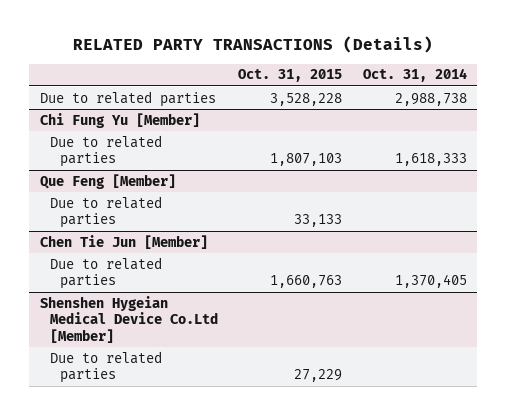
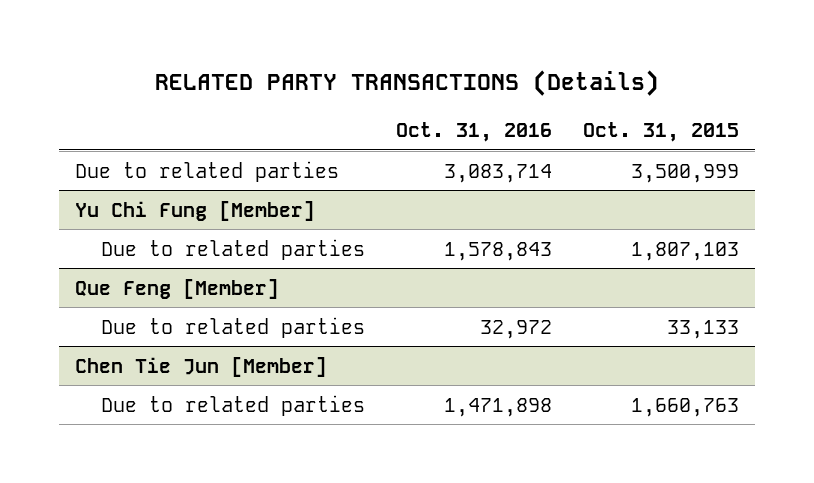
[362,68,467,83] Oct. 31, 2014 -> none
none -> [396,121,553,142] Oct. 31, 2016
[270,92,343,106] 3,528,228 -> [631,163,740,183] 3,500,999
[39,112,200,128] Chi Fung Yu [Member] -> [74,200,315,221] Yu Chi Fung [Member]
[39,295,218,344] Shenshen Hygeian Medical Device Co.Ltd [Member] -> none
[49,350,162,384] Due to related parties -> none

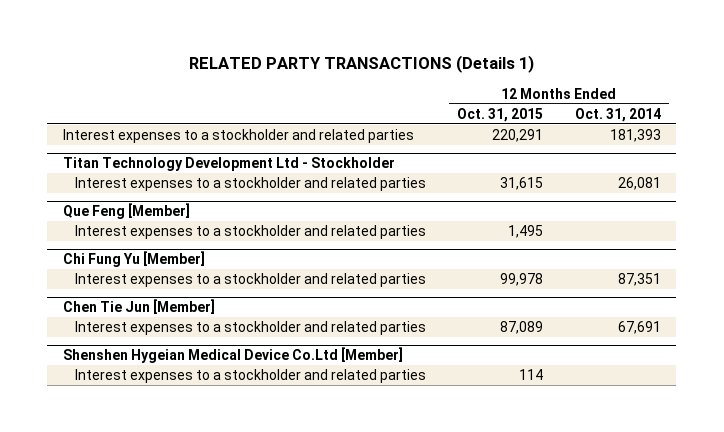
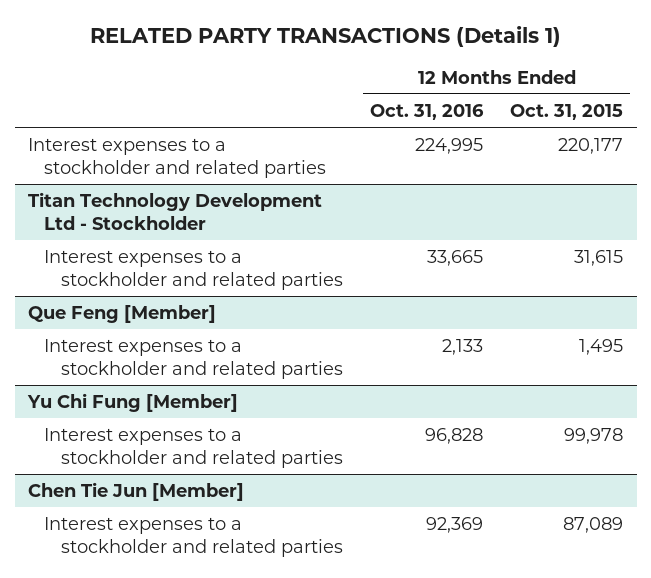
[574,107,661,122] Oct. 31, 2014 -> none
none -> [370,103,485,120] Oct. 31, 2016
[492,129,544,143] 220,291 -> [558,137,624,154] 220,177
[62,251,205,268] Chi Fung Yu [Member] -> [27,392,239,412] Yu Chi Fung [Member]
[62,347,403,364] Shenshen Hygeian Medical Device Co.Ltd [Member] -> none
[74,369,426,384] Interest expenses to a stockholder and related parties -> none

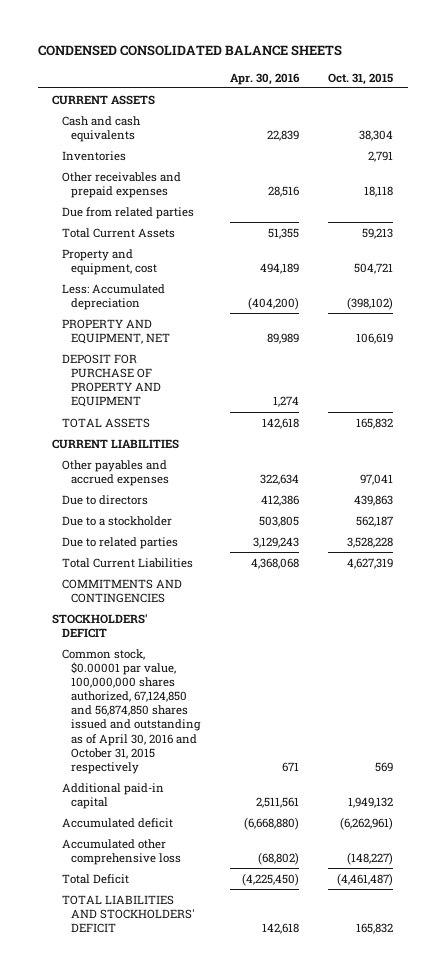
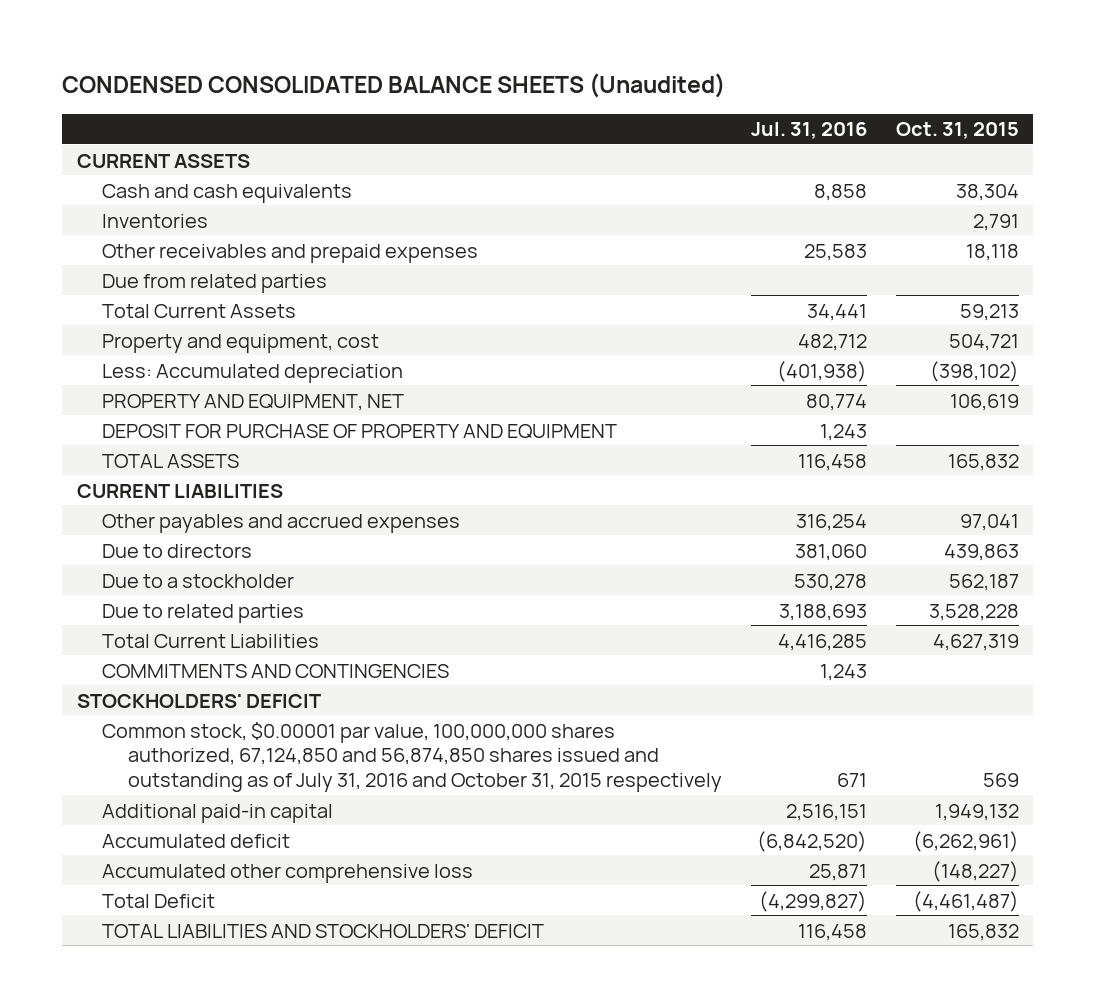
[37,45,342,57] CONDENSED CONSOLIDATED BALANCE SHEETS -> [62,73,726,99] CONDENSED CONSOLIDATED BALANCE SHEETS (Unaudited)
[229,72,300,85] Apr. 30, 2016 -> none
none -> [750,122,867,140] Jul. 31, 2016
[61,648,202,774] Common stock, $0.00001 par value, 100,000,000 shares authorized, 67,124,850 and 56,874,850 shares issued and outstanding as of April 30, 2016 and October 31, 2015 respectively -> [102,721,722,793] Common stock, $0.00001 par value, 100,000,000 shares authorized, 67,124,850 and 56,874,850 shares issued and outstanding as of July 31, 2016 and October 31, 2015 respectively

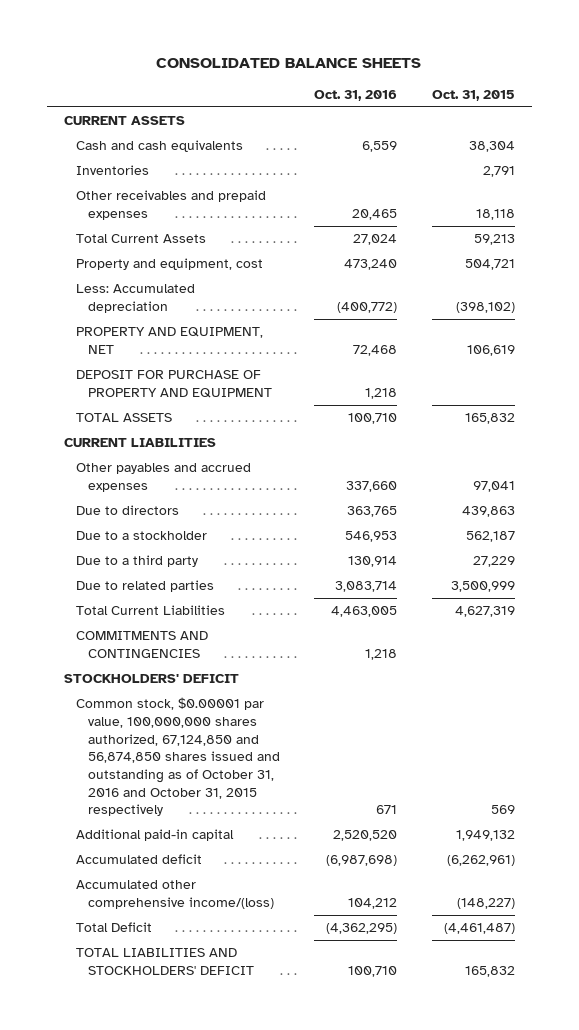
[62,73,726,99] CONDENSED CONSOLIDATED BALANCE SHEETS (Unaudited) -> [156,58,422,69] CONSOLIDATED BALANCE SHEETS
[750,122,867,140] Jul. 31, 2016 -> none
none -> [314,89,398,101] Oct. 31, 2016
[102,273,328,293] Due from related parties -> none
none -> [76,555,199,568] Due to a third party
[928,603,1019,621] 3,528,228 -> [450,581,515,593] 3,500,999
[102,721,722,793] Common stock, $0.00001 par value, 100,000,000 shares authorized, 67,124,850 and 56,874,850 shares issued and outstanding as of July 31, 2016 and October 31, 2015 respectively -> [76,697,281,817] Common stock, $0.00001 par value, 100,000,000 shares authorized, 67,124,850 and 56,874,850 shares issued and outstanding as of October 31, 2016 and October 31, 2015 respectively
[102,863,474,883] Accumulated other comprehensive loss -> [76,880,275,909] Accumulated other comprehensive income/(loss)

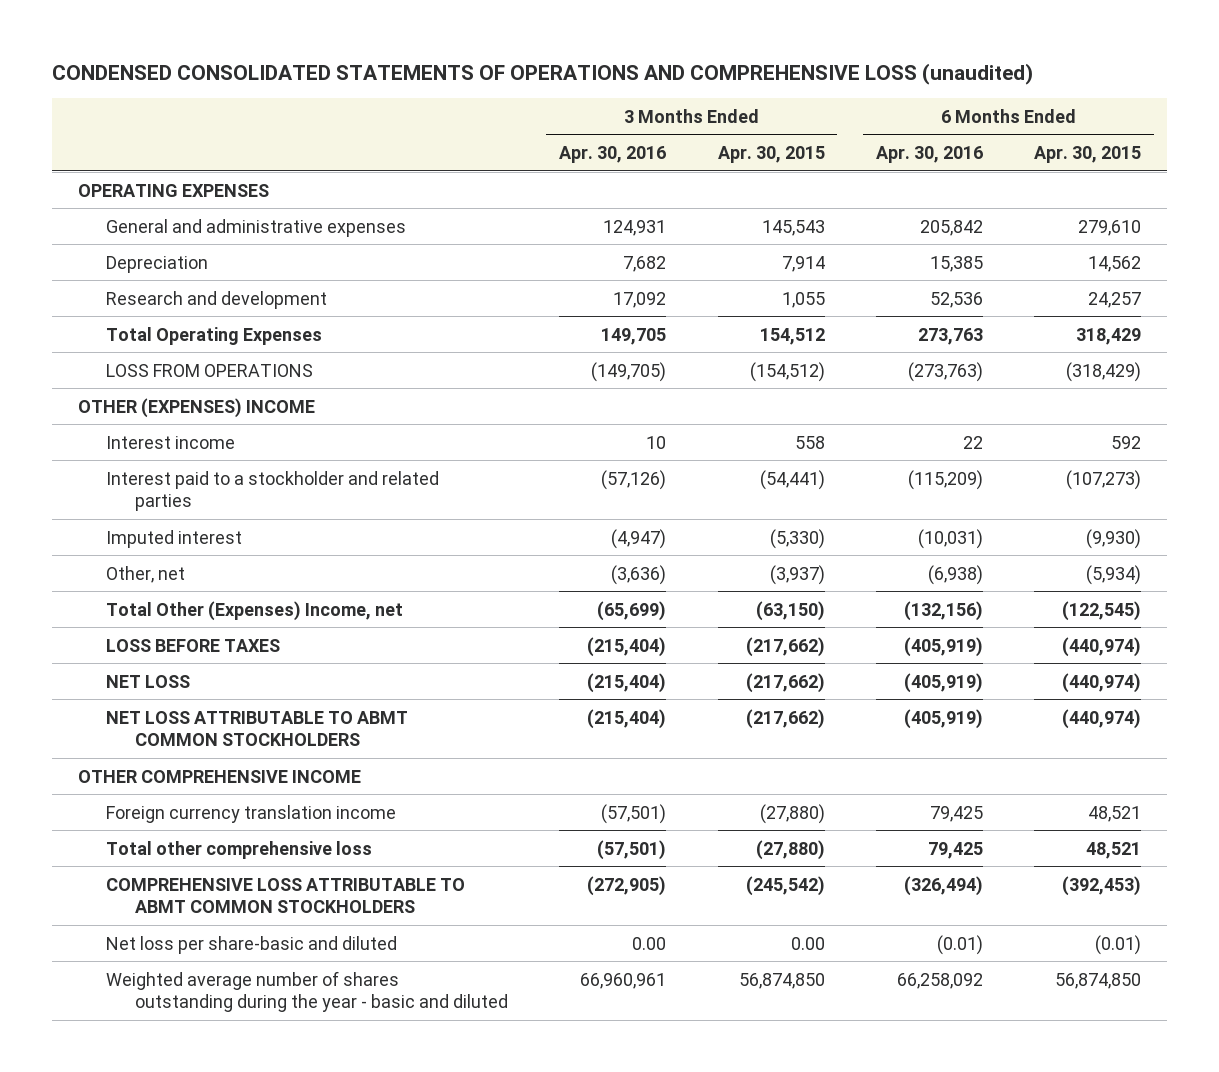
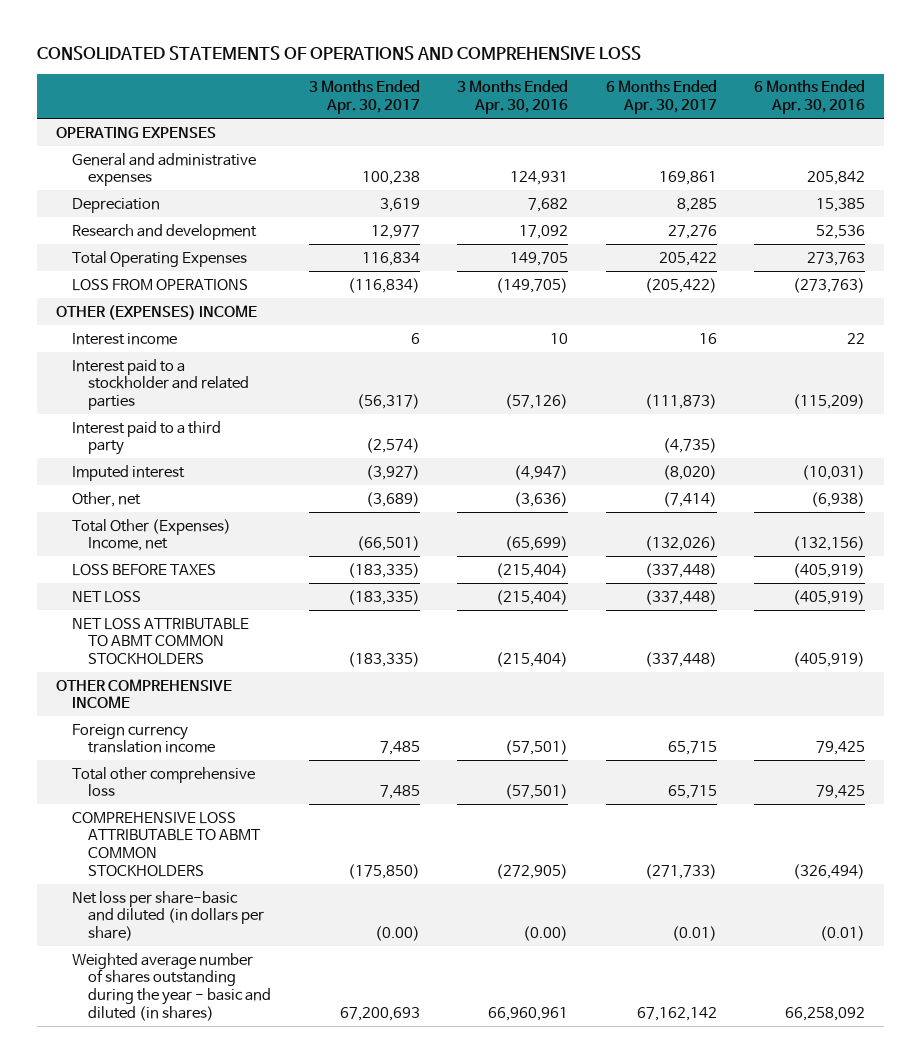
[52,63,1034,86] CONDENSED CONSOLIDATED STATEMENTS OF OPERATIONS AND COMPREHENSIVE LOSS (unaudited) -> [36,46,641,61] CONSOLIDATED STATEMENTS OF OPERATIONS AND COMPREHENSIVE LOSS
[717,146,825,164] Apr. 30, 2015 -> none
[1034,146,1142,164] Apr. 30, 2015 -> none
none -> [308,80,420,115] 3 Months Ended Apr. 30, 2017
none -> [605,80,717,115] 6 Months Ended Apr. 30, 2017
none -> [71,420,221,456] Interest paid to a third party
[106,935,398,954] Net loss per share-basic and diluted -> [71,890,265,942] Net loss per share-basic and diluted (in dollars per share)
[632,936,667,950] 0.00 -> [523,926,569,942] (0.00)
[106,970,508,1013] Weighted average number of shares outstanding during the year - basic and diluted -> [71,952,272,1021] Weighted average number of shares outstanding during the year - basic and diluted (in shares)

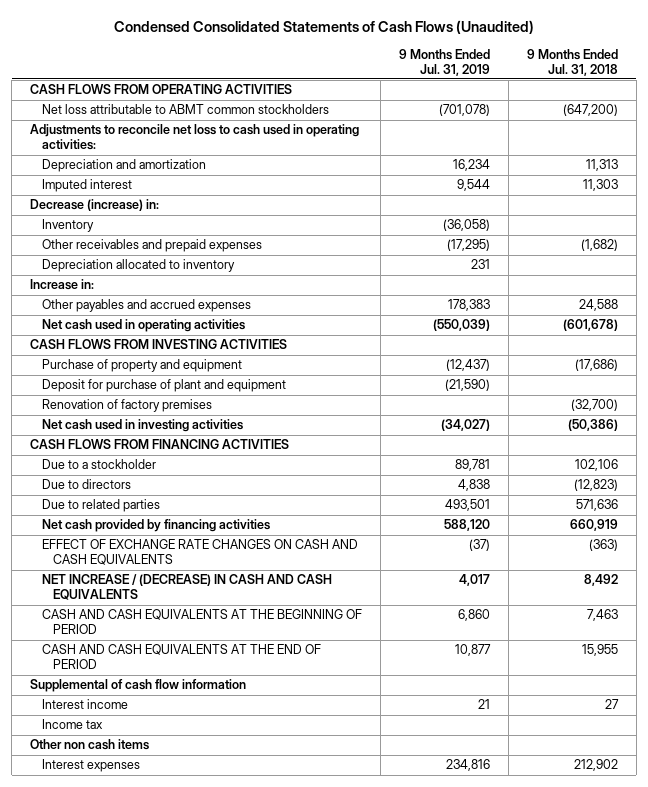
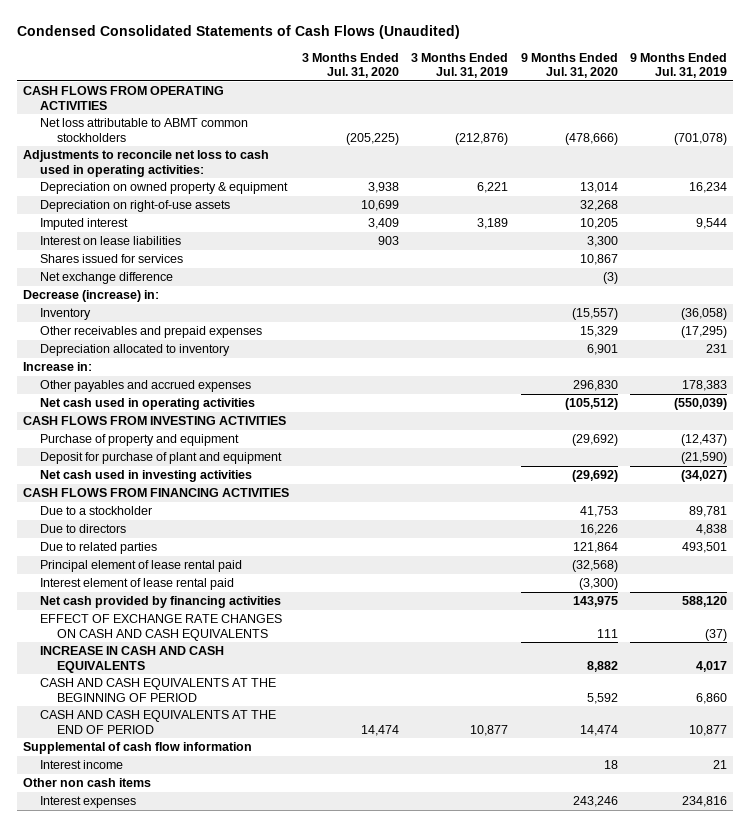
[526,48,618,76] 9 Months Ended Jul. 31, 2018 -> none
none -> [301,52,399,79] 3 Months Ended Jul. 31, 2020
none -> [411,52,509,79] 3 Months Ended Jul. 31, 2019
none -> [520,52,618,79] 9 Months Ended Jul. 31, 2020
[41,159,206,173] Depreciation and amortization -> [40,182,289,195] Depreciation on owned property & equipment
none -> [40,200,231,213] Depreciation on right-of-use assets
none -> [40,236,182,246] Interest on lease liabilities
none -> [40,254,184,264] Shares issued for services
none -> [40,272,174,285] Net exchange difference
[41,399,212,413] Renovation of factory premises -> none
none -> [40,560,243,573] Principal element of lease rental paid
none -> [40,578,235,591] Interest element of lease rental paid
[41,574,332,601] NET INCREASE / (DECREASE) IN CASH AND CASH EQUIVALENTS -> [40,646,225,673] INCREASE IN CASH AND CASH EQUIVALENTS
[41,719,103,730] Income tax -> none

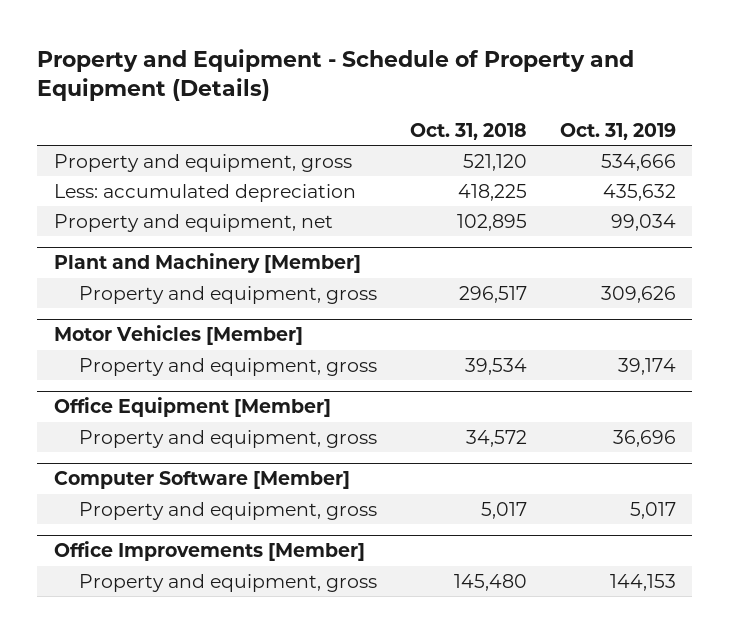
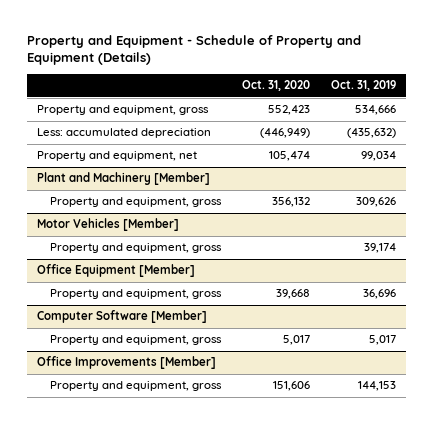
[409,123,527,141] Oct. 31, 2018 -> none
none -> [242,80,311,92] Oct. 31, 2020
[602,183,676,201] 435,632 -> [346,128,396,139] (435,632)

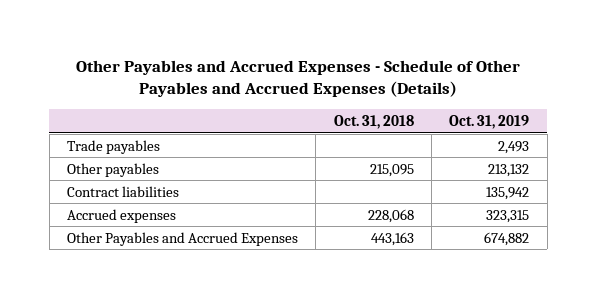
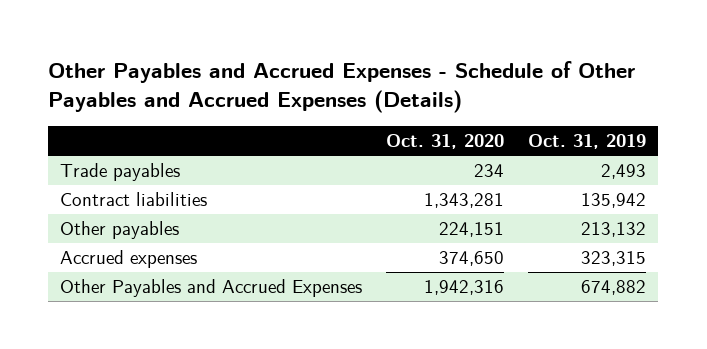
[333,114,414,129] Oct. 31, 2018 -> none
none -> [386,134,505,150] Oct. 31, 2020
[66,162,159,177] Other payables -> [60,221,180,240] Other payables

